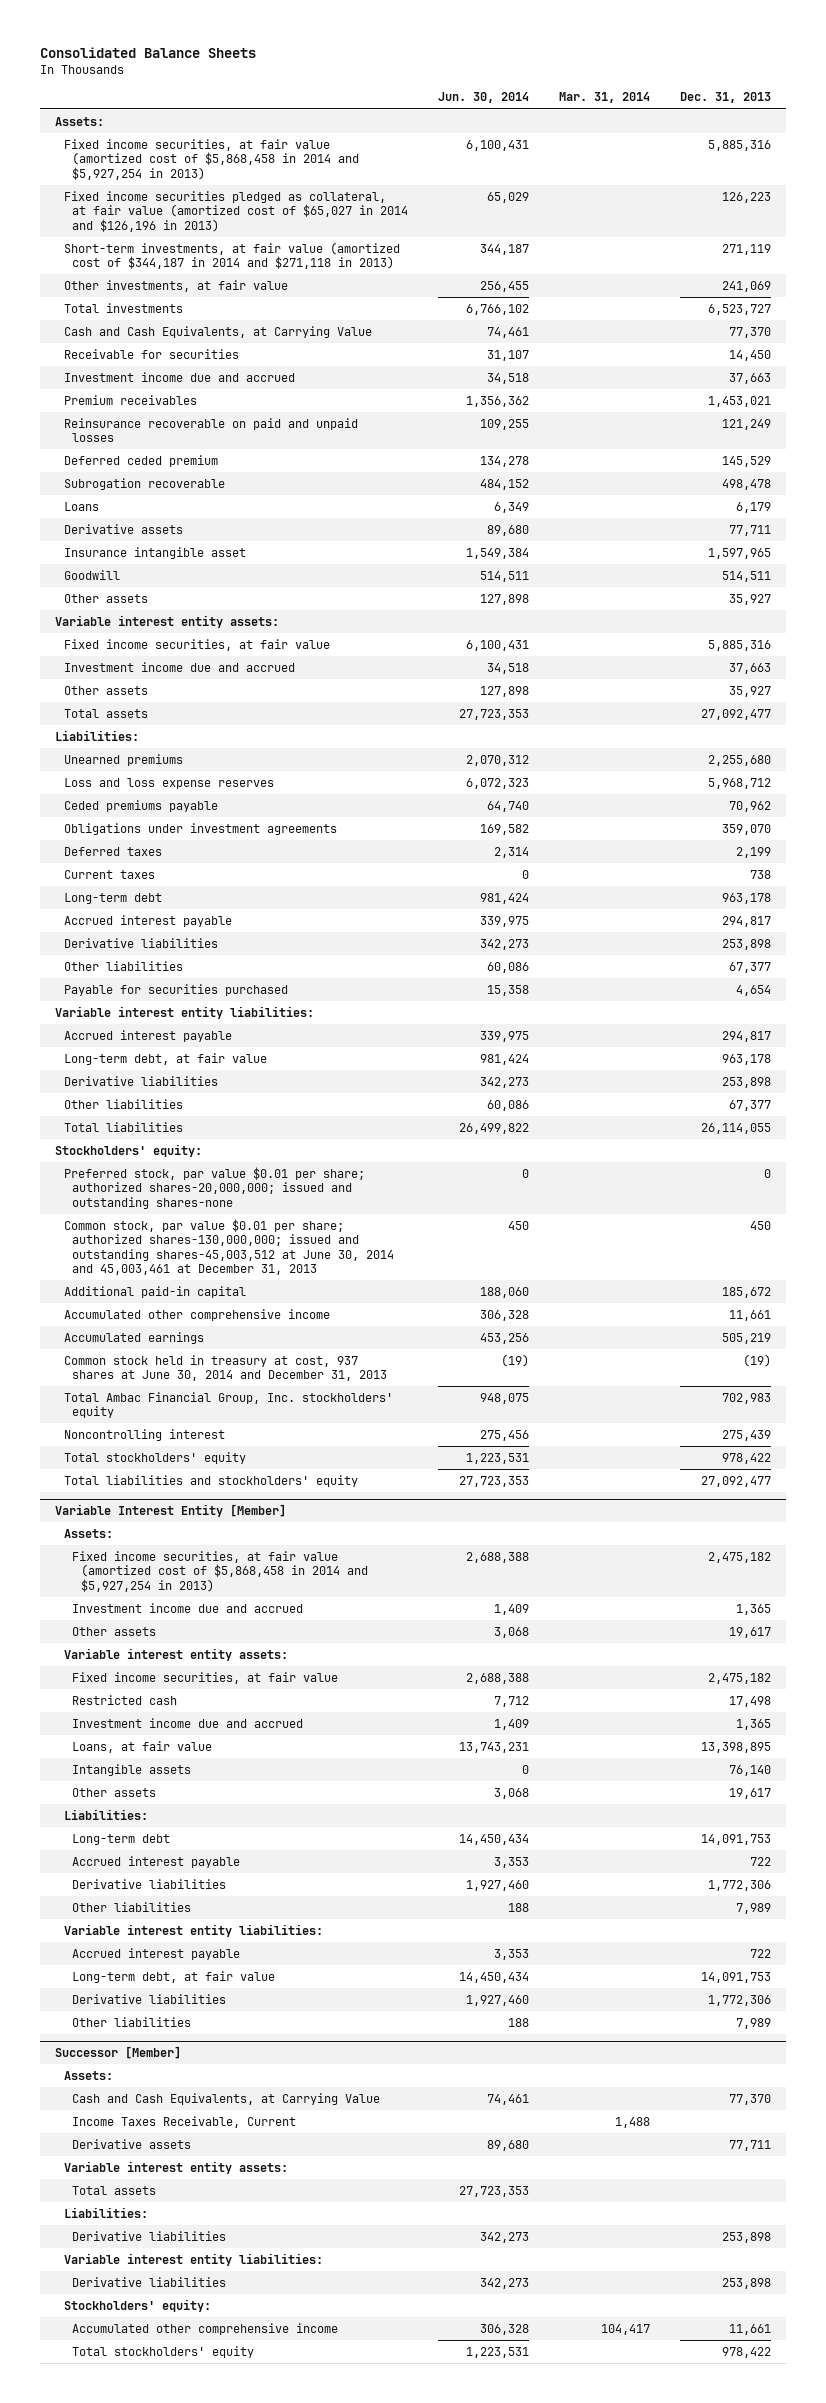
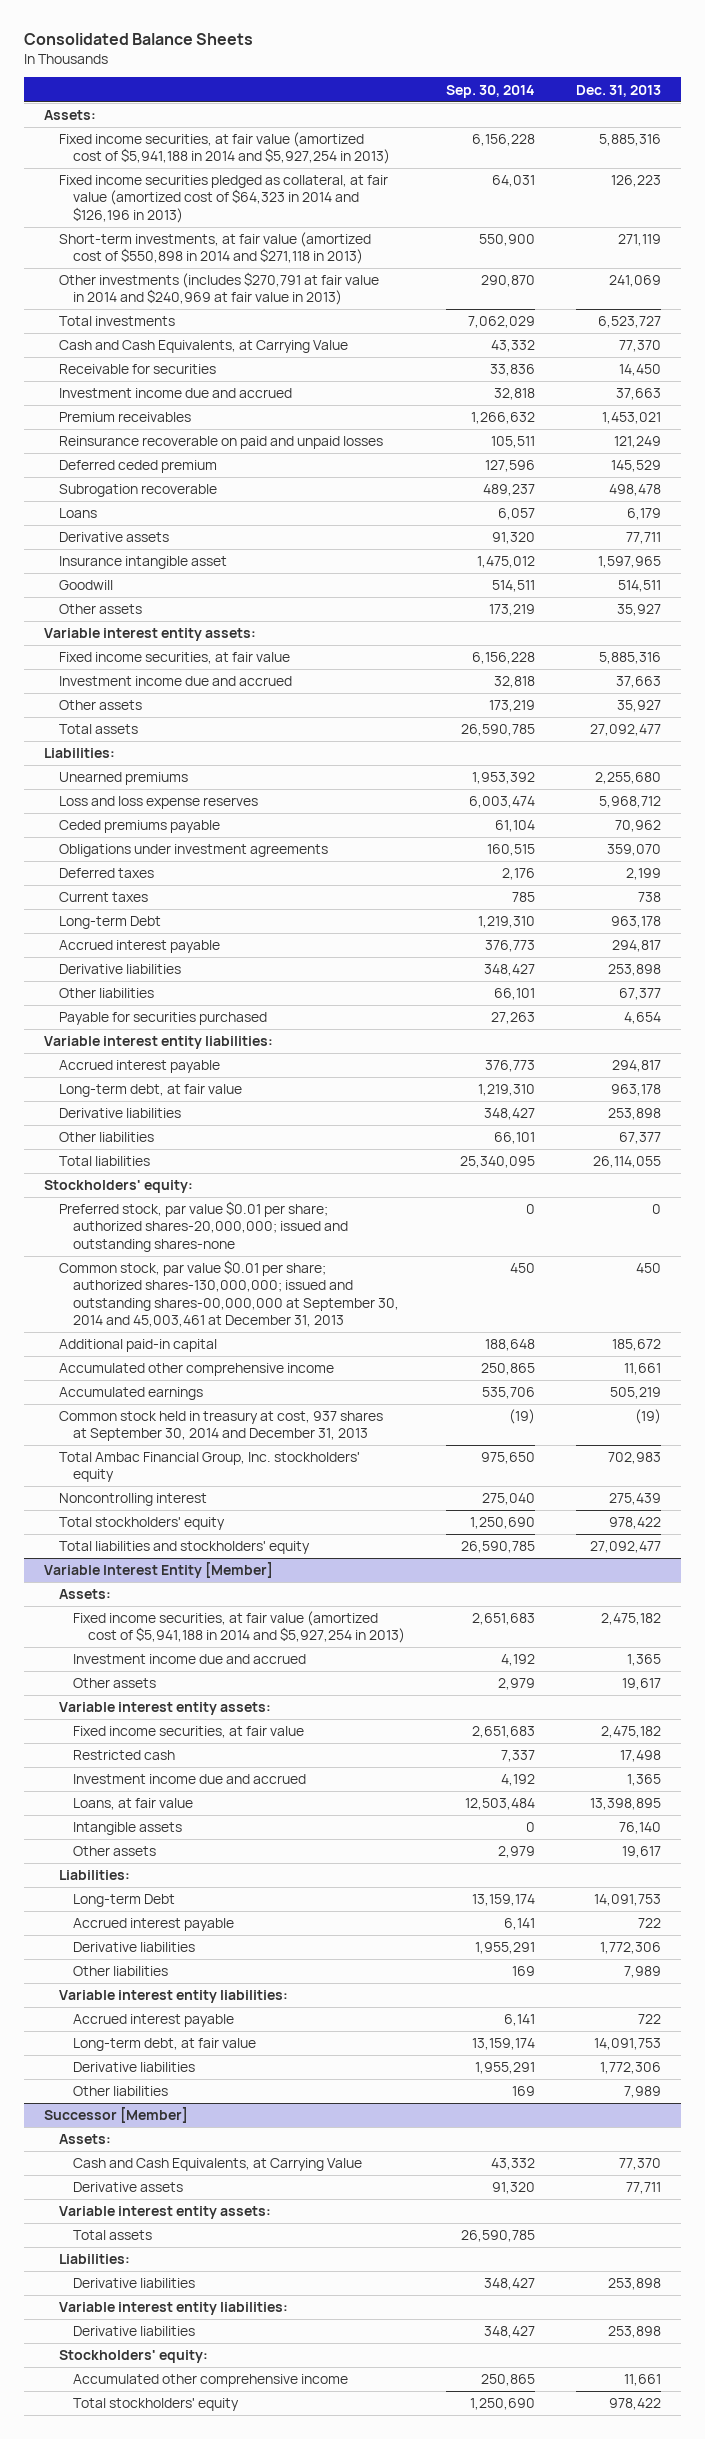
[438,92,530,104] Jun. 30, 2014 -> none
[558,92,650,104] Mar. 31, 2014 -> none
none -> [445,84,535,98] Sep. 30, 2014
[63,138,360,180] Fixed income securities, at fair value (amortized cost of $5,868,458 in 2014 and $5,927,254 in 2013) -> [58,132,391,165] Fixed income securities, at fair value (amortized cost of $5,941,188 in 2014 and $5,927,254 in 2013)
[63,190,409,232] Fixed income securities pledged as collateral, at fair value (amortized cost of $65,027 in 2014 and $126,196 in 2013) -> [58,175,388,223] Fixed income securities pledged as collateral, at fair value (amortized cost of $64,323 in 2014 and $126,196 in 2013)
[63,241,400,270] Short-term investments, at fair value (amortized cost of $344,187 in 2014 and $271,118 in 2013) -> [58,232,371,265] Short-term investments, at fair value (amortized cost of $550,898 in 2014 and $271,118 in 2013)
[63,279,288,292] Other investments, at fair value -> [58,272,379,306] Other investments (includes $270,791 at fair value in 2014 and $240,969 at fair value in 2013)
[63,892,162,904] Long-term debt -> [58,916,161,930] Long-term Debt
[63,1218,395,1275] Common stock, par value $0.01 per share; authorized shares-130,000,000; issued and outstanding shares-45,003,512 at June 30, 2014 and 45,003,461 at December 31, 2013 -> [58,1260,400,1327] Common stock, par value $0.01 per share; authorized shares-130,000,000; issued and outstanding shares-00,000,000 at September 30, 2014 and 45,003,461 at December 31, 2013
[63,1354,388,1382] Common stock held in treasury at cost, 937 shares at June 30, 2014 and December 31, 2013 -> [58,1411,383,1442] Common stock held in treasury at cost, 937 shares at September 30, 2014 and December 31, 2013
[72,1550,368,1592] Fixed income securities, at fair value (amortized cost of $5,868,458 in 2014 and $5,927,254 in 2013) -> [73,1611,406,1644] Fixed income securities, at fair value (amortized cost of $5,941,188 in 2014 and $5,927,254 in 2013)
[72,1833,171,1845] Long-term debt -> [73,1894,176,1908] Long-term Debt
[72,2115,297,2128] Income Taxes Receivable, Current -> none

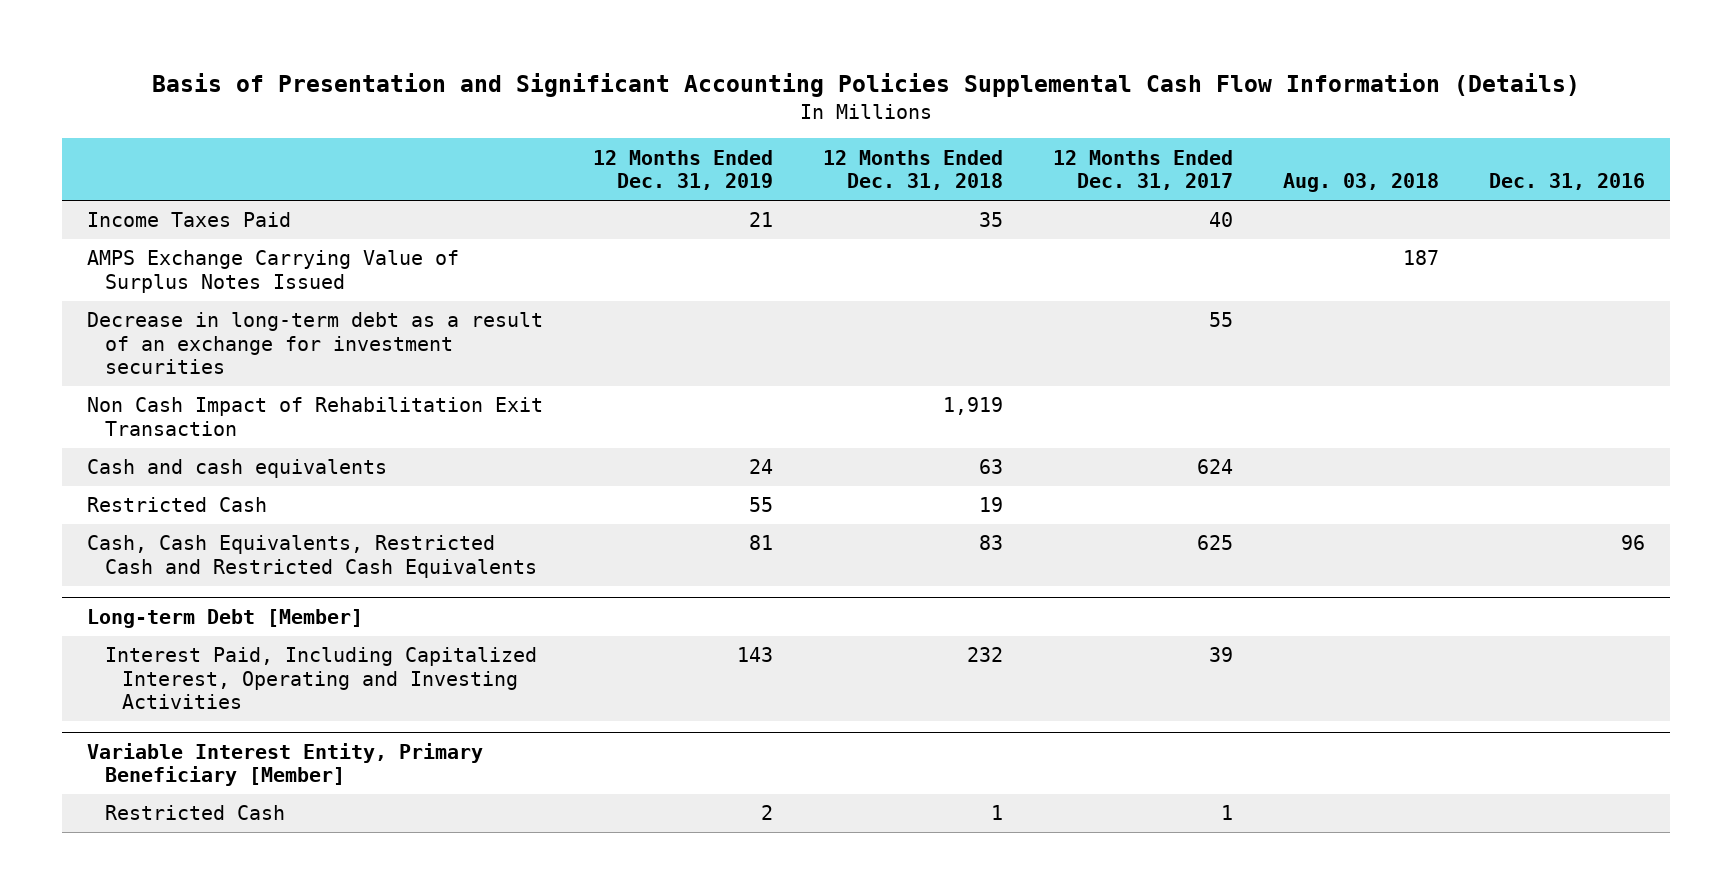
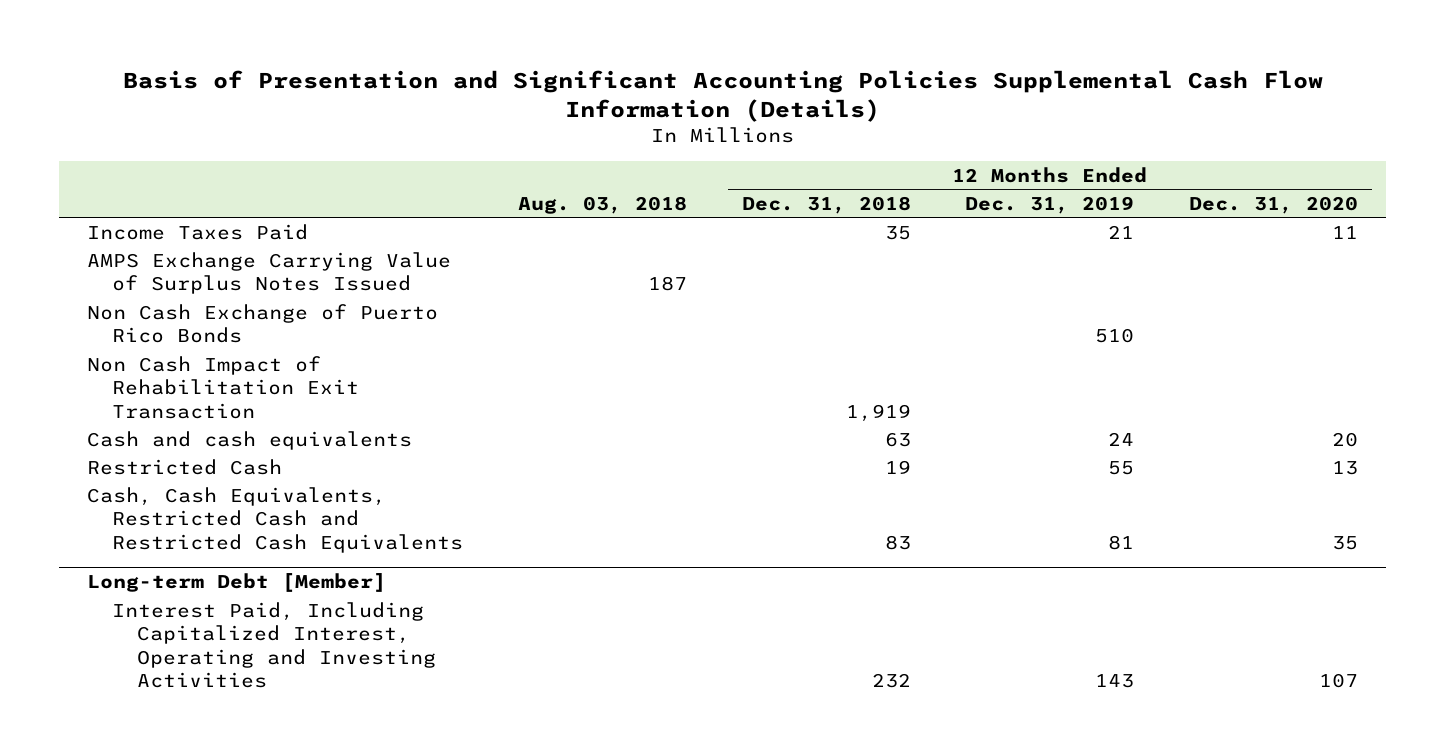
[1053,149,1234,190] 12 Months Ended Dec. 31, 2017 -> none
[1488,172,1645,190] Dec. 31, 2016 -> none
none -> [1189,195,1359,214] Dec. 31, 2020
[87,312,544,375] Decrease in long-term debt as a result of an exchange for investment securities -> none
none -> [86,303,438,344] Non Cash Exchange of Puerto Rico Bonds
[87,743,484,787] Variable Interest Entity, Primary Beneficiary [Member] -> none
[104,805,285,821] Restricted Cash -> none

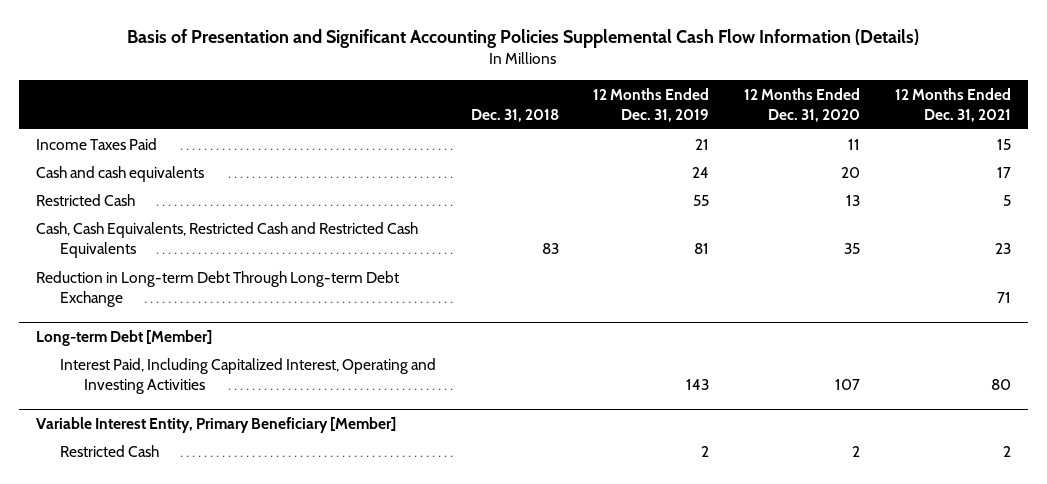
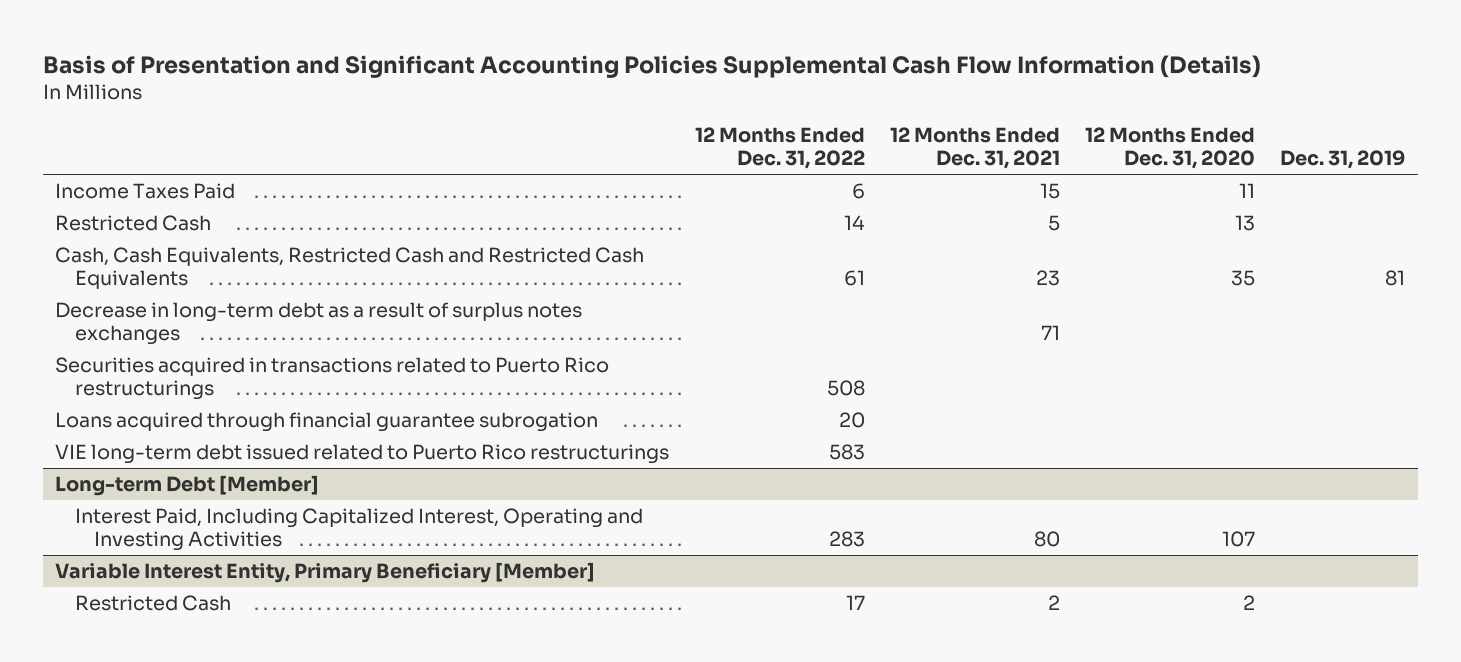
[470,108,559,122] Dec. 31, 2018 -> none
[593,87,710,122] 12 Months Ended Dec. 31, 2019 -> none
none -> [694,126,865,170] 12 Months Ended Dec. 31, 2022
none -> [1280,150,1406,170] Dec. 31, 2019
[36,165,205,182] Cash and cash equivalents -> none
[36,270,400,307] Reduction in Long-term Debt Through Long-term Debt Exchange -> none
none -> [55,301,583,346] Decrease in long-term debt as a result of surplus notes exchanges
none -> [55,356,610,401] Securities acquired in transactions related to Puerto Rico restructurings
none -> [55,411,599,432] Loans acquired through financial guarantee subrogation
none -> [55,443,670,464] VIE long-term debt issued related to Puerto Rico restructurings

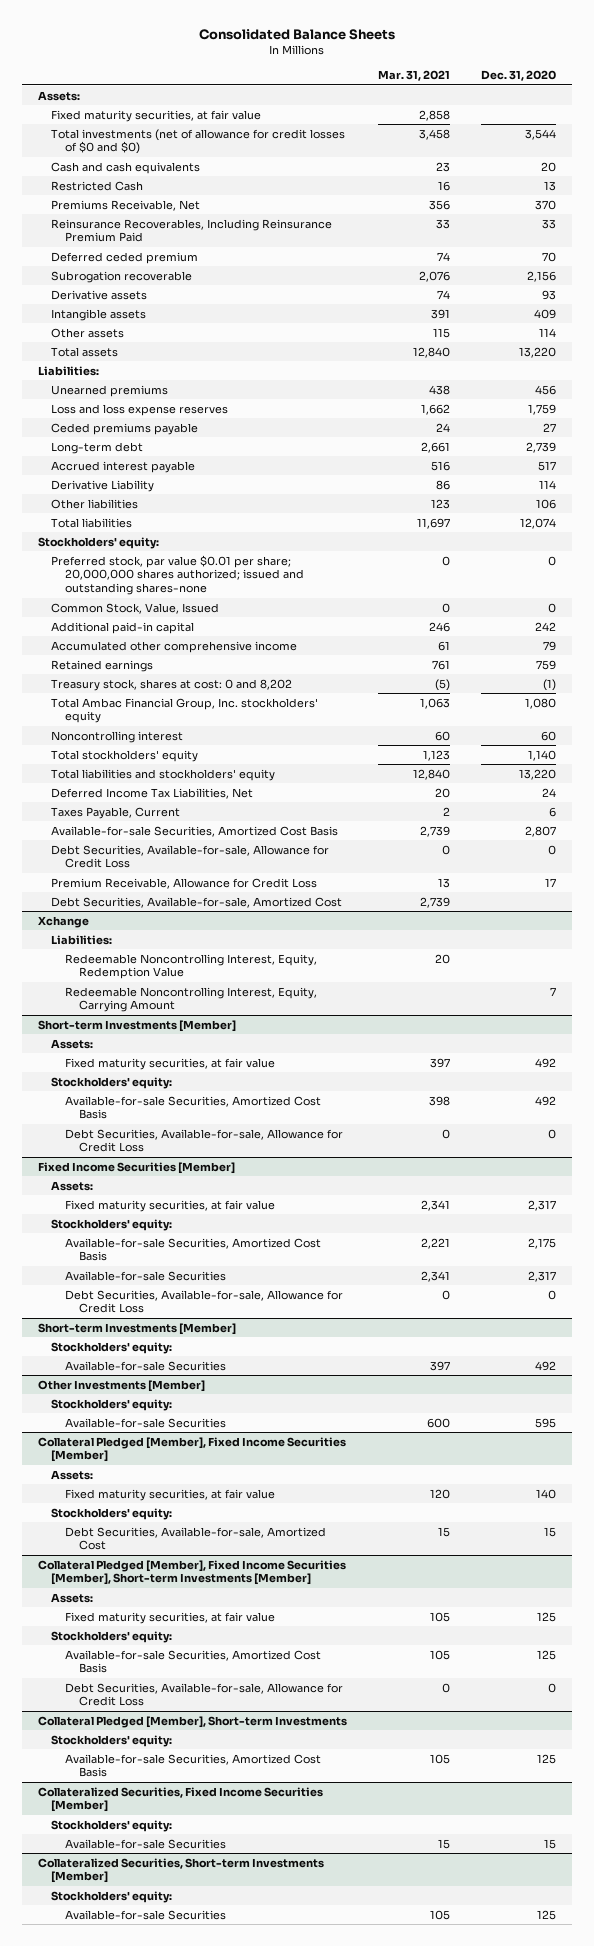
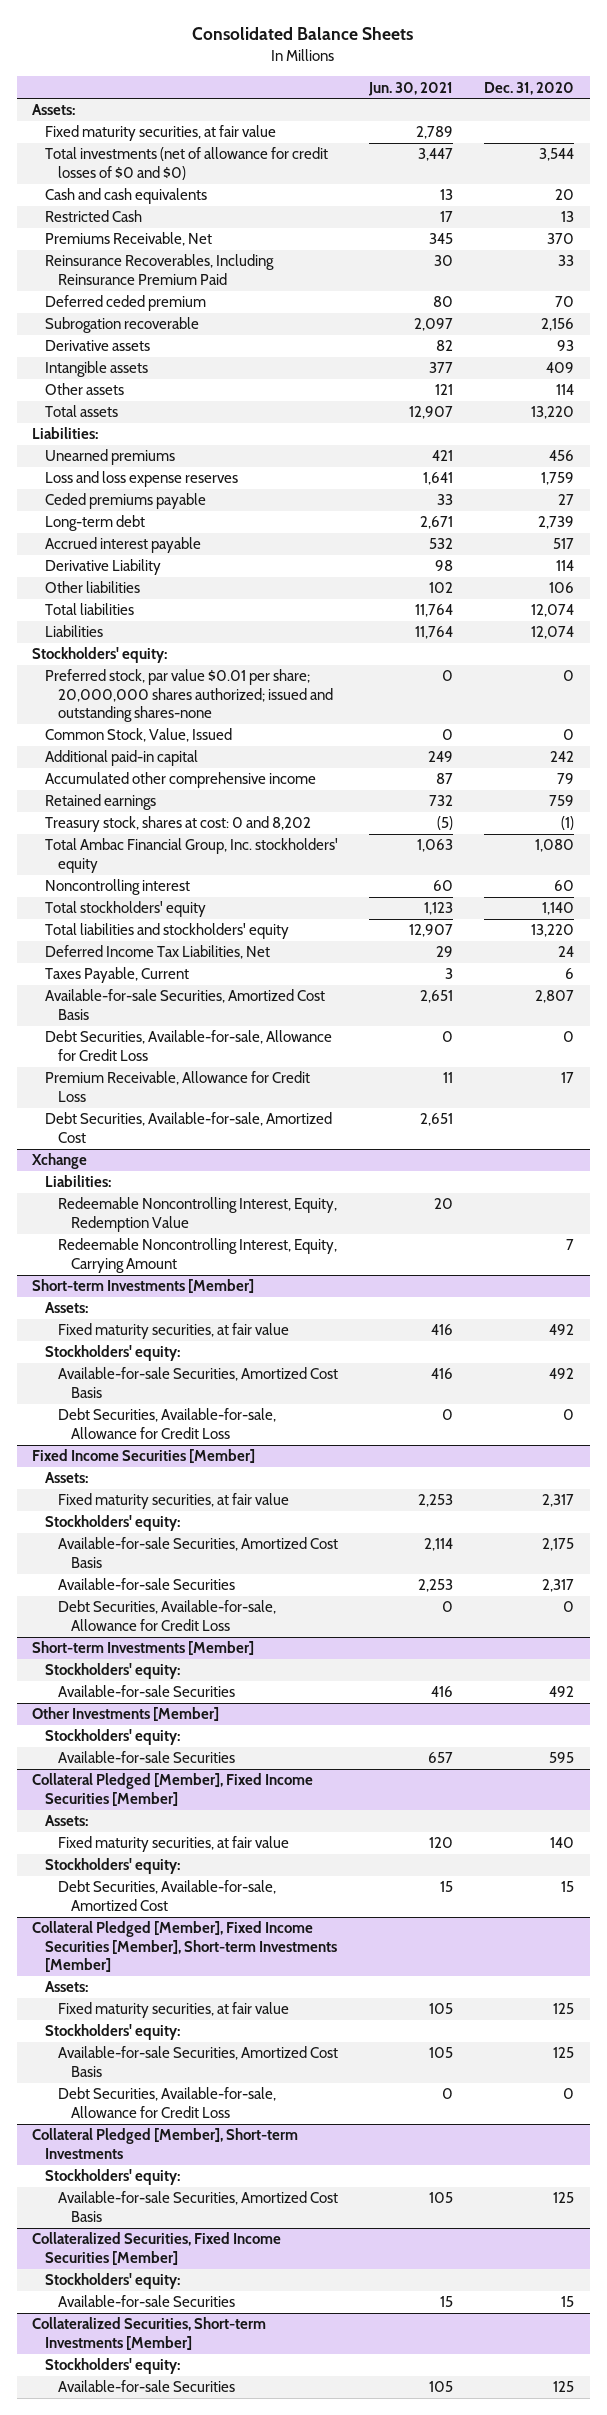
[377,70,450,82] Mar. 31, 2021 -> none
none -> [368,81,454,96] Jun. 30, 2021
none -> [45,625,104,638] Liabilities

